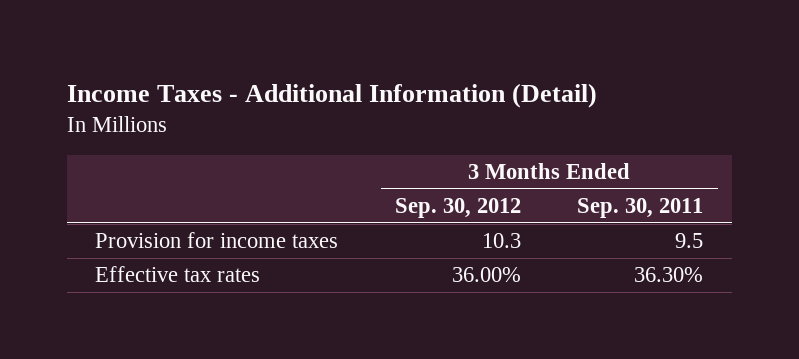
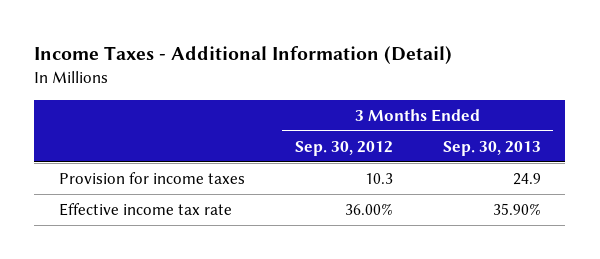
[577,198,704,219] Sep. 30, 2011 -> none
none -> [442,140,541,156] Sep. 30, 2013
[95,266,261,283] Effective tax rates -> [59,202,233,216] Effective income tax rate

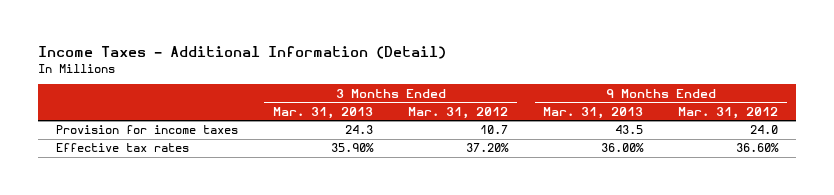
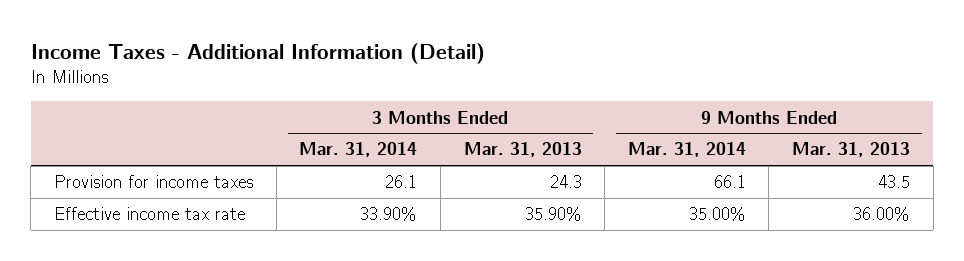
[408,106,509,119] Mar. 31, 2012 -> none
[678,106,779,119] Mar. 31, 2012 -> none
none -> [299,142,418,158] Mar. 31, 2014
none -> [627,142,746,158] Mar. 31, 2014
[55,143,189,153] Effective tax rates -> [54,207,246,221] Effective income tax rate

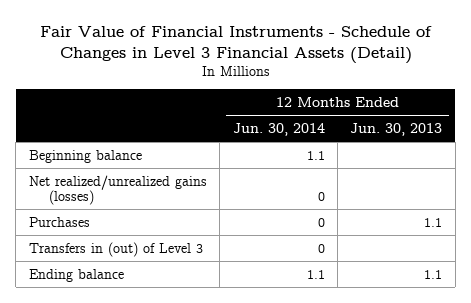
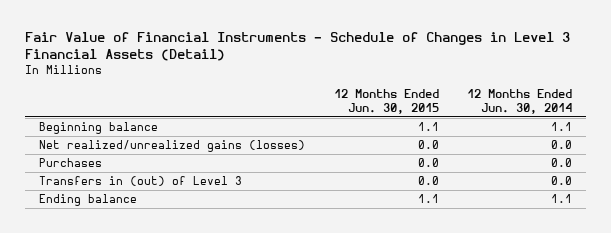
[350,122,443,136] Jun. 30, 2013 -> none
none -> [333,89,439,114] 12 Months Ended Jun. 30, 2015
[317,192,325,202] 0 -> [551,140,573,150] 0.0
[317,217,325,227] 0 -> [551,158,573,168] 0.0
[317,243,325,253] 0 -> [551,176,573,186] 0.0

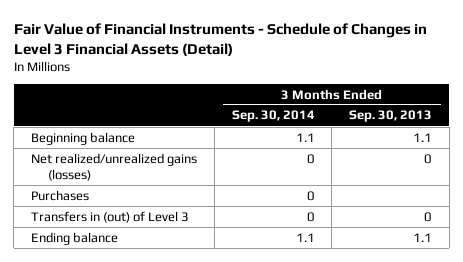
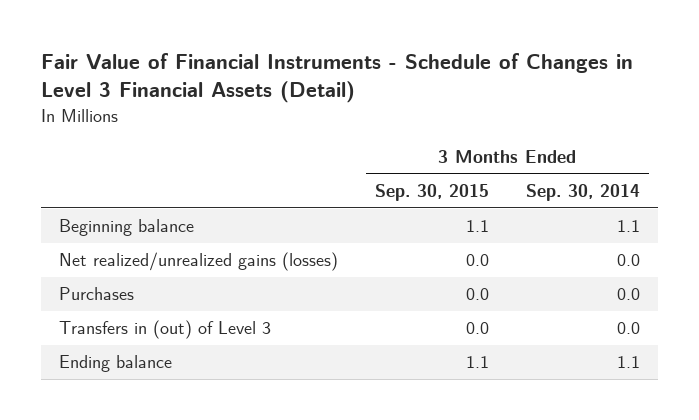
[348,110,432,123] Sep. 30, 2013 -> none
none -> [375,184,490,202] Sep. 30, 2015
[306,153,315,164] 0 -> [616,254,640,267] 0.0
[306,190,315,201] 0 -> [616,288,640,301] 0.0
[306,211,315,222] 0 -> [616,322,640,335] 0.0

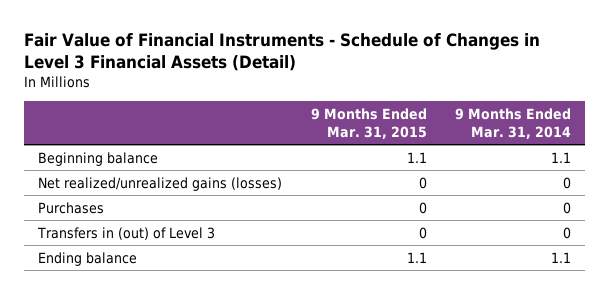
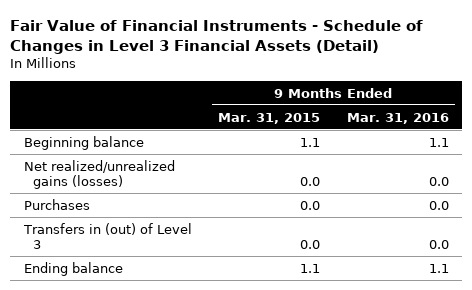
[454,108,571,139] 9 Months Ended Mar. 31, 2014 -> none
none -> [346,112,449,124] Mar. 31, 2016
[418,176,427,189] 0 -> [300,177,321,187] 0.0
[418,201,427,214] 0 -> [300,200,321,210] 0.0
[418,226,427,239] 0 -> [300,240,321,250] 0.0

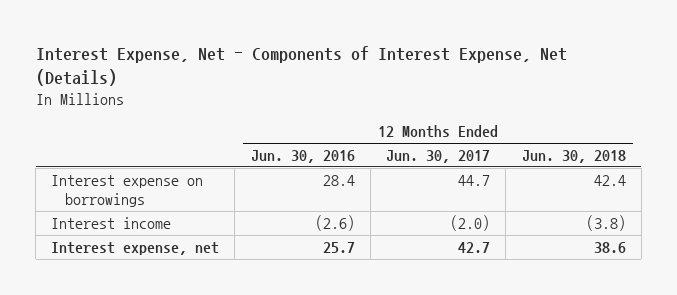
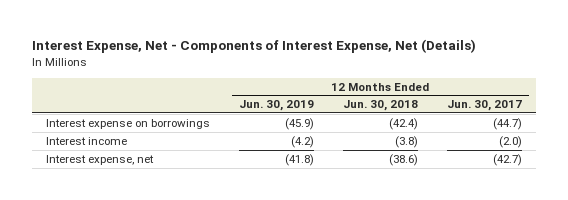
[250,149,355,163] Jun. 30, 2016 -> none
none -> [239,100,315,112] Jun. 30, 2019
[458,174,491,186] 44.7 -> [492,117,522,130] (44.7)
[593,174,626,186] 42.4 -> [388,117,418,130] (42.4)
[458,241,491,253] 42.7 -> [492,153,522,166] (42.7)
[593,241,626,253] 38.6 -> [388,153,418,166] (38.6)

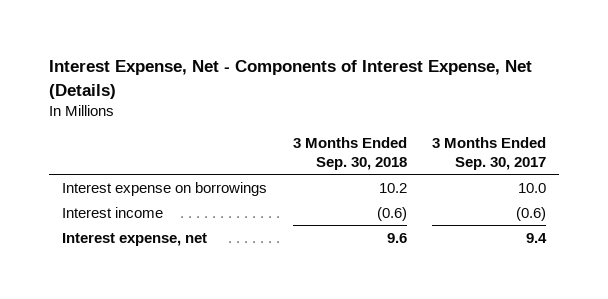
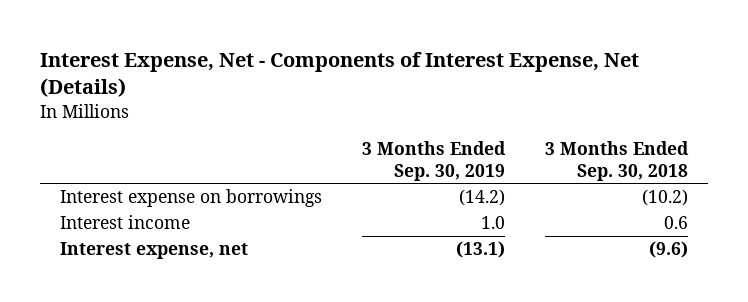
[432,137,547,170] 3 Months Ended Sep. 30, 2017 -> none
none -> [362,140,507,181] 3 Months Ended Sep. 30, 2019
[378,182,407,193] 10.2 -> [641,189,688,207] (10.2)
[376,206,407,221] (0.6) -> [663,216,688,230] 0.6
[386,232,407,243] 9.6 -> [648,241,688,259] (9.6)

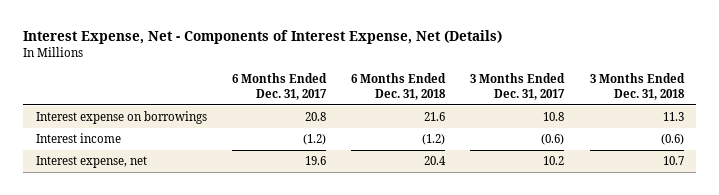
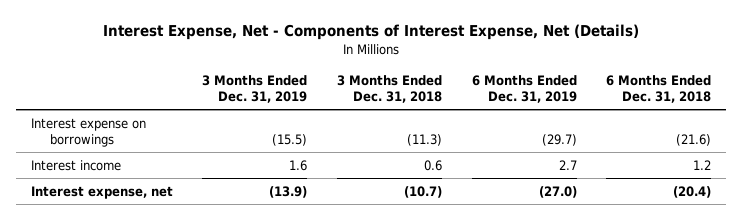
[231,73,327,100] 6 Months Ended Dec. 31, 2017 -> none
[470,73,566,100] 3 Months Ended Dec. 31, 2017 -> none
none -> [202,74,308,104] 3 Months Ended Dec. 31, 2019
none -> [471,74,577,104] 6 Months Ended Dec. 31, 2019
[424,112,446,122] 21.6 -> [676,134,712,147] (21.6)
[662,112,684,122] 11.3 -> [407,134,443,147] (11.3)
[422,134,446,146] (1.2) -> [693,159,712,170] 1.2
[660,134,684,146] (0.6) -> [424,159,443,171] 0.6
[424,156,447,166] 20.4 -> [673,185,712,198] (20.4)
[662,156,684,166] 10.7 -> [404,185,443,198] (10.7)

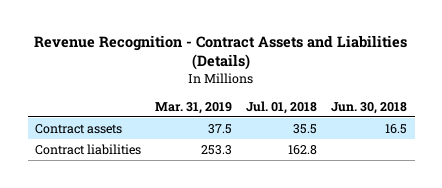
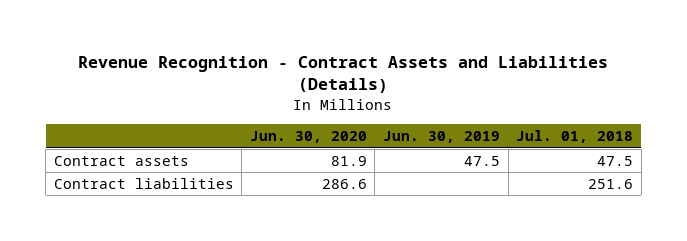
[154,101,232,114] Mar. 31, 2019 -> none
[331,101,408,114] Jun. 30, 2018 -> none
none -> [249,131,367,144] Jun. 30, 2020
none -> [383,131,501,144] Jun. 30, 2019
[293,124,318,135] 35.5 -> [597,155,634,166] 47.5
[288,145,318,156] 162.8 -> [588,178,634,189] 251.6

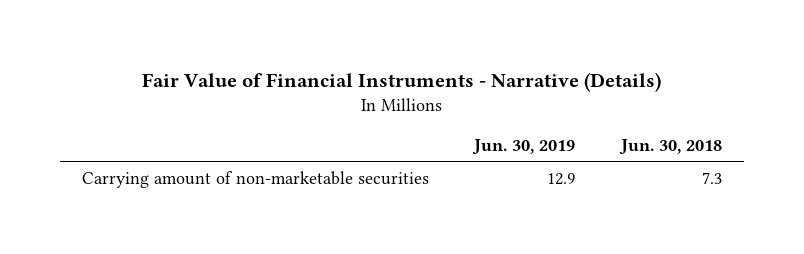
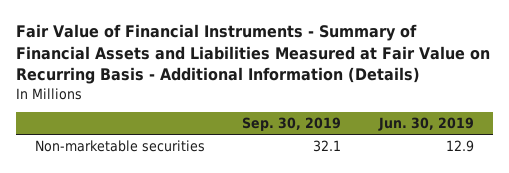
[141,72,661,93] Fair Value of Financial Instruments - Narrative (Details) -> [15,24,490,84] Fair Value of Financial Instruments - Summary of Financial Assets and Liabilities Measured at Fair Value on Recurring Basis - Additional Information (Details)
[618,138,722,155] Jun. 30, 2018 -> none
none -> [242,117,342,132] Sep. 30, 2019
[82,170,430,188] Carrying amount of non-marketable securities -> [34,139,205,152] Non-marketable securities

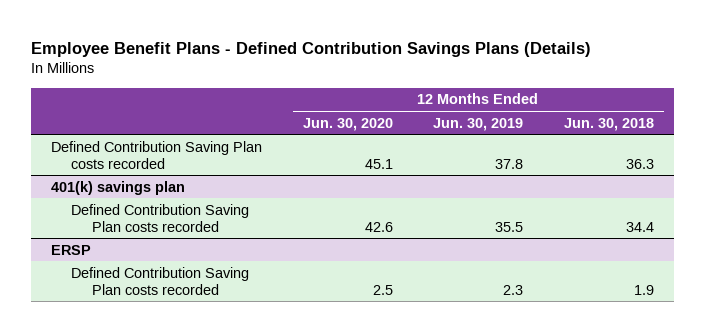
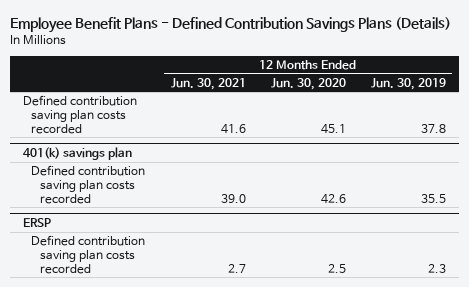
[563,117,654,131] Jun. 30, 2018 -> none
none -> [170,77,246,90] Jun. 30, 2021
[51,140,263,169] Defined Contribution Saving Plan costs recorded -> [22,95,137,134] Defined contribution saving plan costs recorded
[71,203,250,232] Defined Contribution Saving Plan costs recorded -> [31,165,146,204] Defined contribution saving plan costs recorded
[71,266,250,295] Defined Contribution Saving Plan costs recorded -> [31,235,146,274] Defined contribution saving plan costs recorded

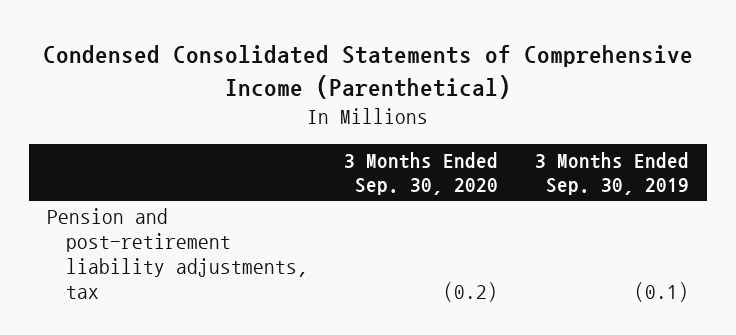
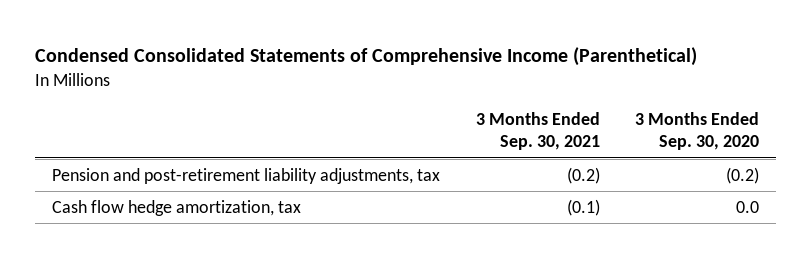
[534,151,689,196] 3 Months Ended Sep. 30, 2019 -> none
none -> [475,112,600,151] 3 Months Ended Sep. 30, 2021
none -> [52,199,302,216] Cash flow hedge amortization, tax

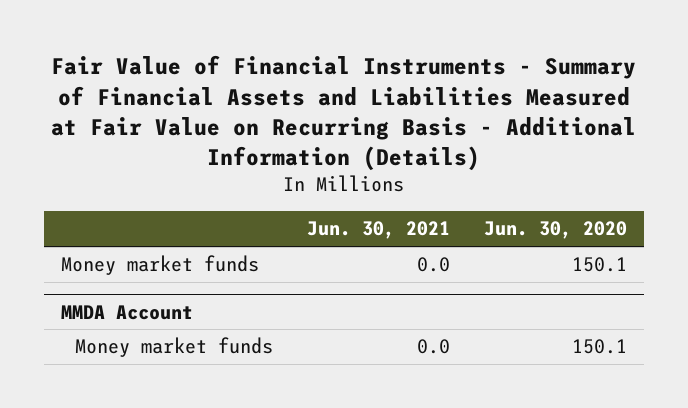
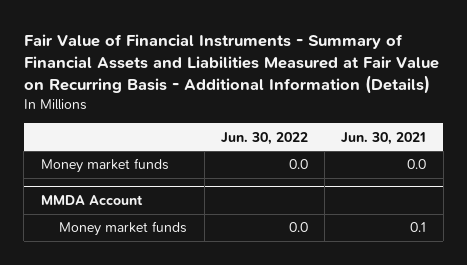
[484,221,628,240] Jun. 30, 2020 -> none
none -> [220,131,308,145] Jun. 30, 2022
[416,339,450,355] 0.0 -> [410,222,427,233] 0.1

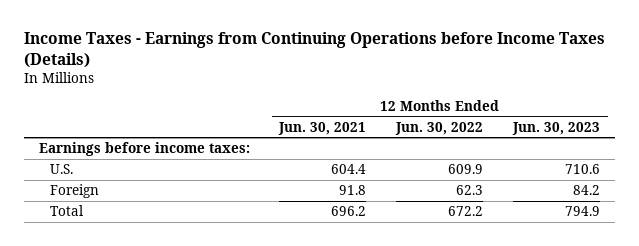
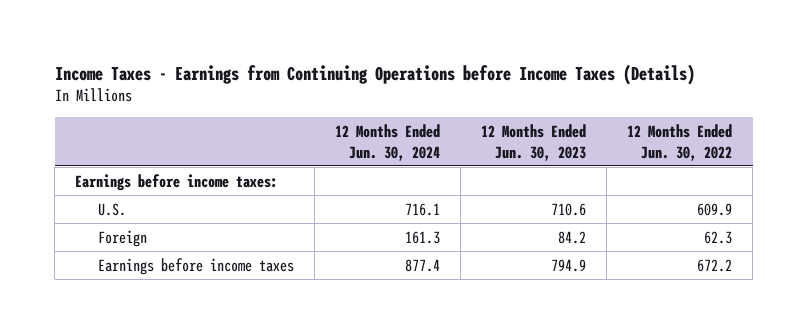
[278,121,367,135] Jun. 30, 2021 -> none
none -> [335,124,441,161] 12 Months Ended Jun. 30, 2024
[49,205,84,217] Total -> [98,257,295,275] Earnings before income taxes

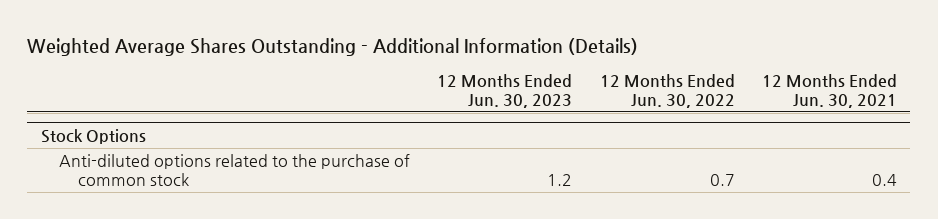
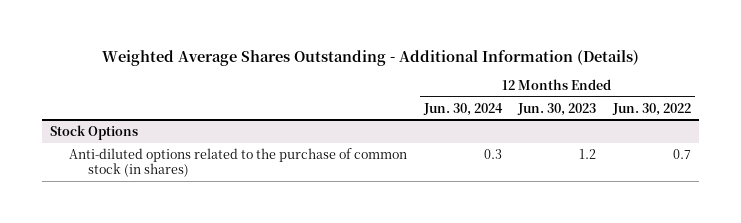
[761,73,897,108] 12 Months Ended Jun. 30, 2021 -> none
none -> [422,102,503,116] Jun. 30, 2024
[59,154,411,187] Anti-diluted options related to the purchase of common stock -> [69,147,408,177] Anti-diluted options related to the purchase of common stock (in shares)

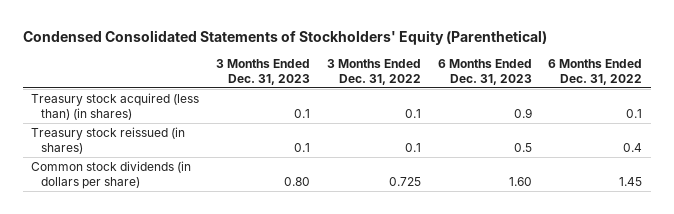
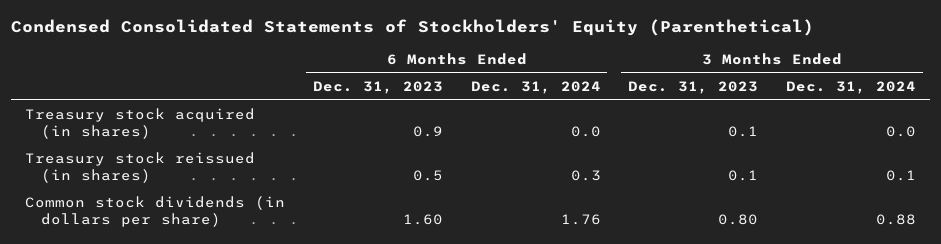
[326,58,421,85] 3 Months Ended Dec. 31, 2022 -> none
[548,58,643,85] 6 Months Ended Dec. 31, 2022 -> none
none -> [470,81,601,95] Dec. 31, 2024
none -> [785,81,916,95] Dec. 31, 2024
[31,92,200,120] Treasury stock acquired (less than) (in shares) -> [25,108,256,140] Treasury stock acquired (in shares)

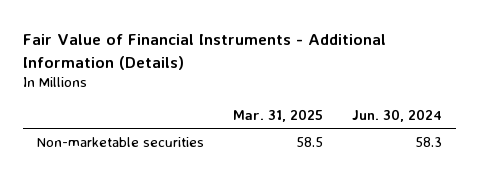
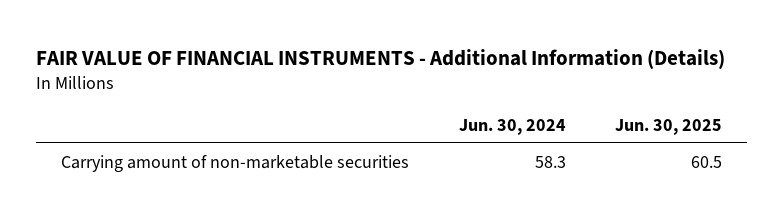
[22,34,386,70] Fair Value of Financial Instruments - Additional Information (Details) -> [36,48,726,69] FAIR VALUE OF FINANCIAL INSTRUMENTS - Additional Information (Details)
[233,108,324,122] Mar. 31, 2025 -> none
none -> [615,118,723,135] Jun. 30, 2025
[37,137,205,148] Non-marketable securities -> [61,154,410,172] Carrying amount of non-marketable securities

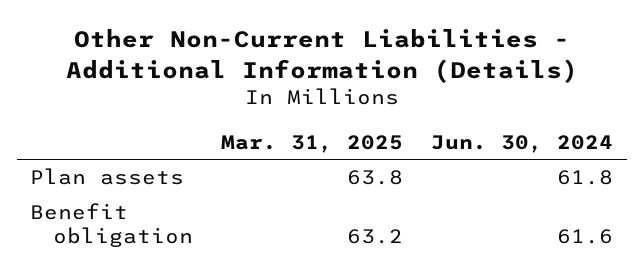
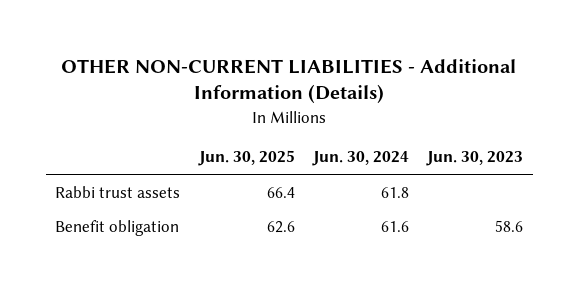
[65,29,578,83] Other Non-Current Liabilities - Additional Information (Details) -> [61,58,517,105] OTHER NON-CURRENT LIABILITIES - Additional Information (Details)
[221,134,404,153] Mar. 31, 2025 -> none
none -> [197,150,295,167] Jun. 30, 2025
none -> [426,151,524,167] Jun. 30, 2023
[30,168,185,186] Plan assets -> [55,185,181,198] Rabbi trust assets

